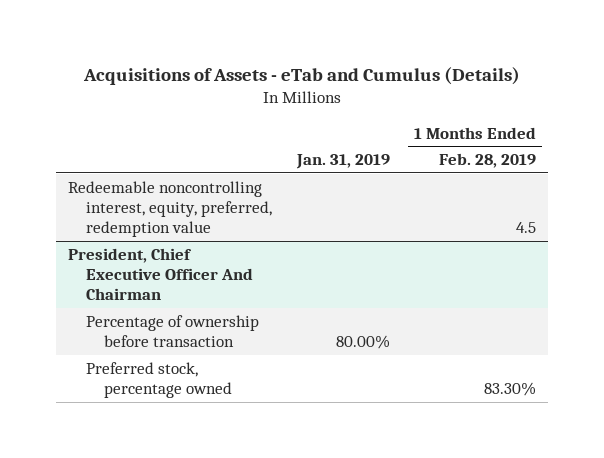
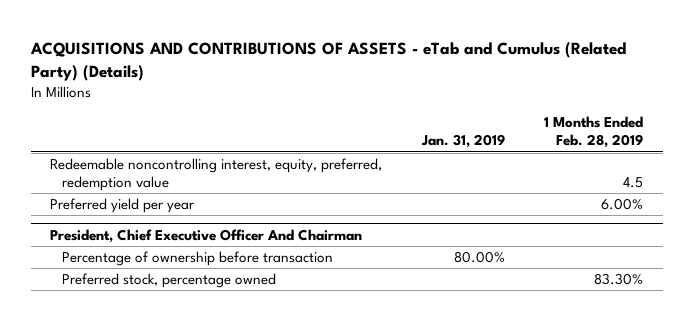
[83,67,521,86] Acquisitions of Assets - eTab and Cumulus (Details) -> [29,41,626,81] ACQUISITIONS AND CONTRIBUTIONS OF ASSETS - eTab and Cumulus (Related Party) (Details)
none -> [50,198,196,214] Preferred yield per year

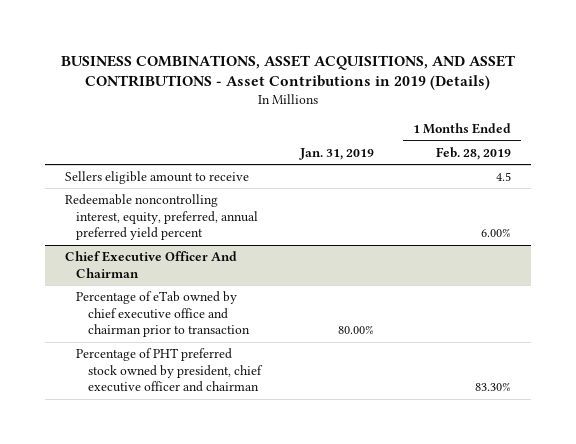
[29,41,626,81] ACQUISITIONS AND CONTRIBUTIONS OF ASSETS - eTab and Cumulus (Related Party) (Details) -> [60,54,515,91] BUSINESS COMBINATIONS, ASSET ACQUISITIONS, AND ASSET CONTRIBUTIONS - Asset Contributions in 2019 (Details)
[50,158,383,192] Redeemable noncontrolling interest, equity, preferred, redemption value -> [64,171,249,185] Sellers eligible amount to receive
[50,198,196,214] Preferred yield per year -> [64,194,259,241] Redeemable noncontrolling interest, equity, preferred, annual preferred yield percent
[50,229,363,244] President, Chief Executive Officer And Chairman -> [64,251,237,278] Chief Executive Officer And Chairman
[62,251,334,267] Percentage of ownership before transaction -> [76,291,250,338] Percentage of eTab owned by chief executive office and chairman prior to transaction
[62,273,277,289] Preferred stock, percentage owned -> [76,348,263,393] Percentage of PHT preferred stock owned by president, chief executive officer and chairman

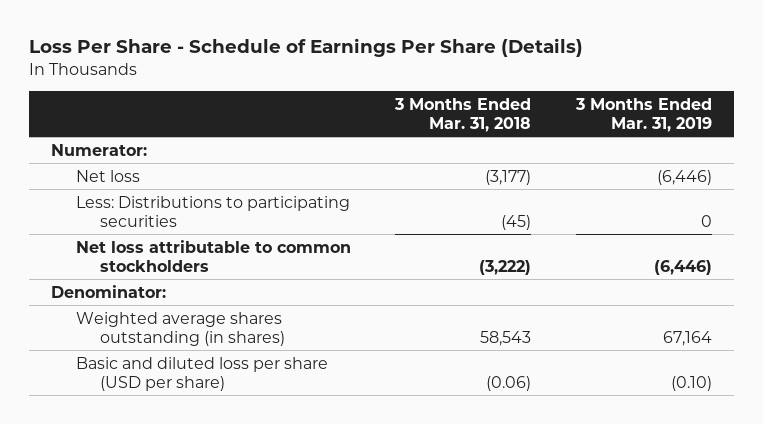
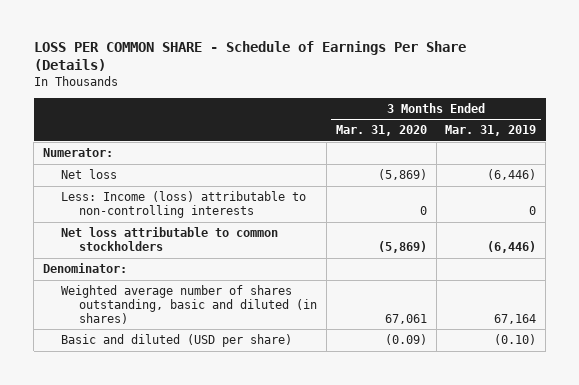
[28,38,583,58] Loss Per Share - Schedule of Earnings Per Share (Details) -> [33,40,466,72] LOSS PER COMMON SHARE - Schedule of Earnings Per Share (Details)
[394,97,532,132] 3 Months Ended Mar. 31, 2018 -> none
none -> [335,125,427,137] Mar. 31, 2020
[75,195,350,227] Less: Distributions to participating securities -> [61,191,307,219] Less: Income (loss) attributable to non-controlling interests
[75,311,286,346] Weighted average shares outstanding (in shares) -> [61,285,318,324] Weighted average number of shares outstanding, basic and diluted (in shares)
[75,356,328,391] Basic and diluted loss per share (USD per share) -> [61,334,293,348] Basic and diluted (USD per share)

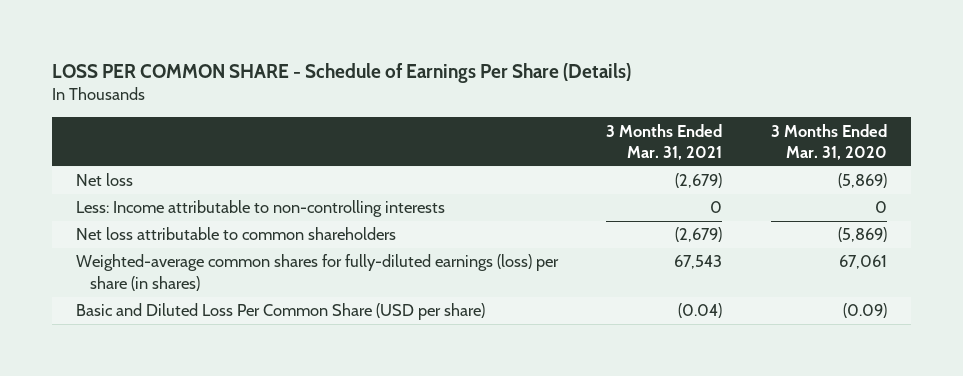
[445,125,537,137] Mar. 31, 2019 -> none
none -> [606,123,723,161] 3 Months Ended Mar. 31, 2021
[43,148,114,158] Numerator: -> none
[43,263,128,274] Denominator: -> none
[61,191,307,219] Less: Income (loss) attributable to non-controlling interests -> [75,200,445,218] Less: Income attributable to non-controlling interests
[61,227,279,252] Net loss attributable to common stockholders -> [75,227,396,241] Net loss attributable to common shareholders
[61,285,318,324] Weighted average number of shares outstanding, basic and diluted (in shares) -> [75,254,559,291] Weighted-average common shares for fully-diluted earnings (loss) per share (in shares)
[61,334,293,348] Basic and diluted (USD per share) -> [75,303,485,321] Basic and Diluted Loss Per Common Share (USD per share)

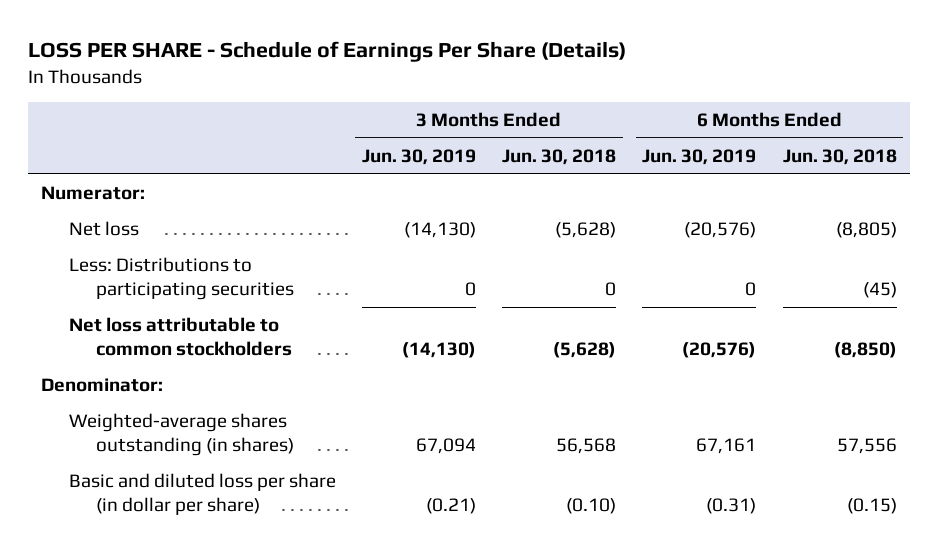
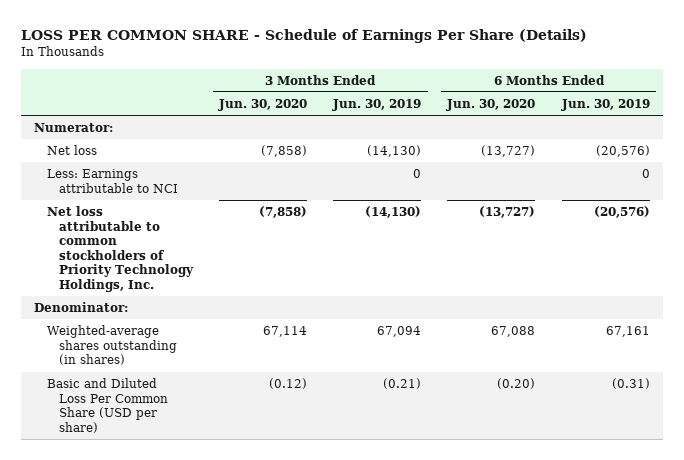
[27,41,626,63] LOSS PER SHARE - Schedule of Earnings Per Share (Details) -> [21,29,588,44] LOSS PER COMMON SHARE - Schedule of Earnings Per Share (Details)
[502,148,617,165] Jun. 30, 2018 -> none
[782,148,897,165] Jun. 30, 2018 -> none
none -> [218,99,308,112] Jun. 30, 2020
none -> [446,99,536,112] Jun. 30, 2020
[68,257,294,300] Less: Distributions to participating securities -> [46,169,179,193] Less: Earnings attributable to NCI
[68,317,292,356] Net loss attributable to common stockholders -> [46,206,195,293] Net loss attributable to common stockholders of Priority Technology Holdings, Inc.
[68,473,336,515] Basic and diluted loss per share (in dollar per share) -> [46,378,169,433] Basic and Diluted Loss Per Common Share (USD per share)

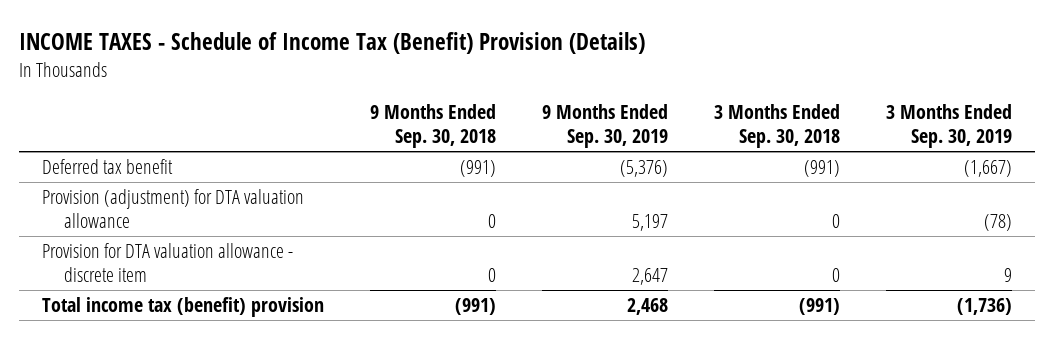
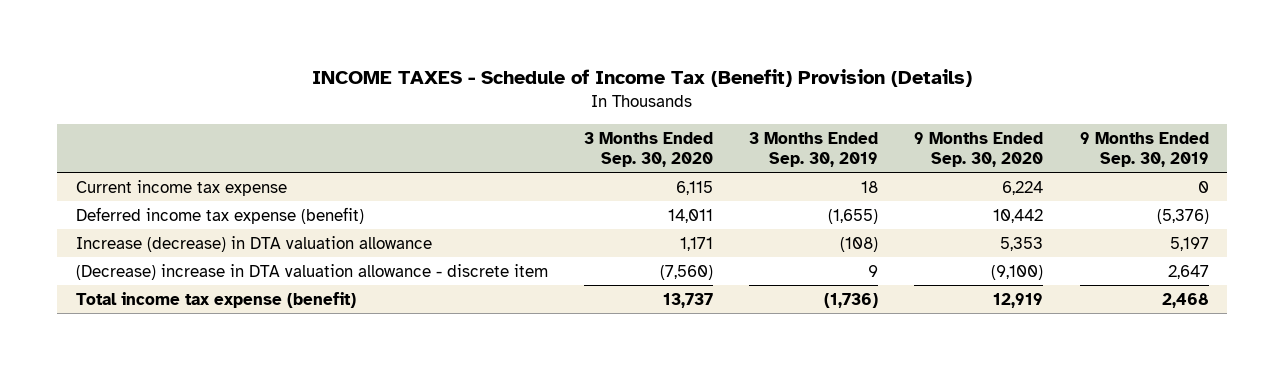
[370,104,497,149] 9 Months Ended Sep. 30, 2018 -> none
[714,104,841,149] 3 Months Ended Sep. 30, 2018 -> none
none -> [583,131,713,167] 3 Months Ended Sep. 30, 2020
none -> [914,131,1044,167] 9 Months Ended Sep. 30, 2020
none -> [75,179,287,196] Current income tax expense
[42,158,174,174] Deferred tax benefit -> [75,206,364,224] Deferred income tax expense (benefit)
[964,159,1013,177] (1,667) -> [828,208,879,224] (1,655)
[42,188,305,229] Provision (adjustment) for DTA valuation allowance -> [75,235,432,252] Increase (decrease) in DTA valuation allowance
[984,214,1013,232] (78) -> [840,236,879,252] (108)
[42,242,294,283] Provision for DTA valuation allowance - discrete item -> [75,263,548,280] (Decrease) increase in DTA valuation allowance - discrete item
[42,296,325,317] Total income tax (benefit) provision -> [75,291,356,308] Total income tax expense (benefit)

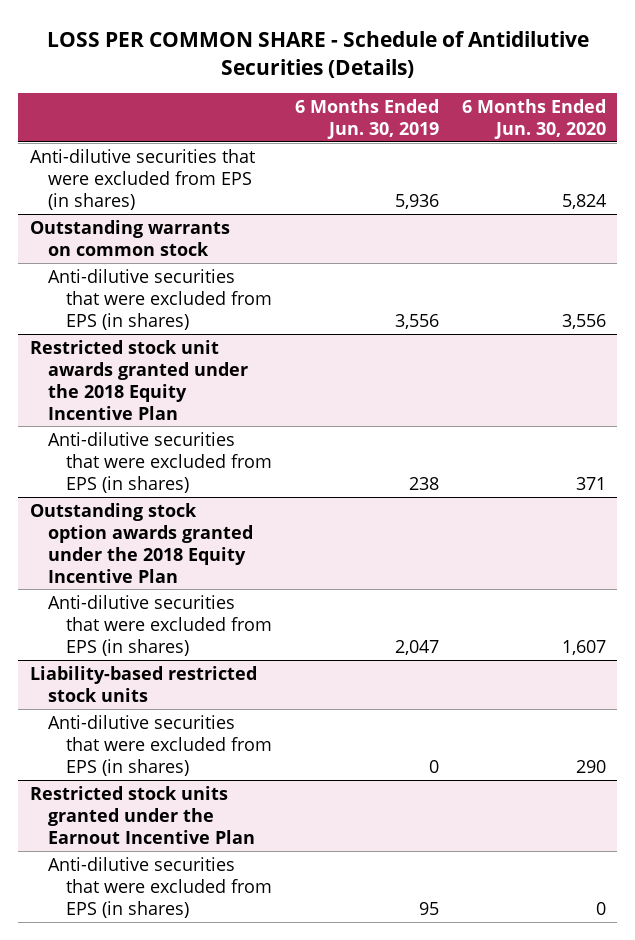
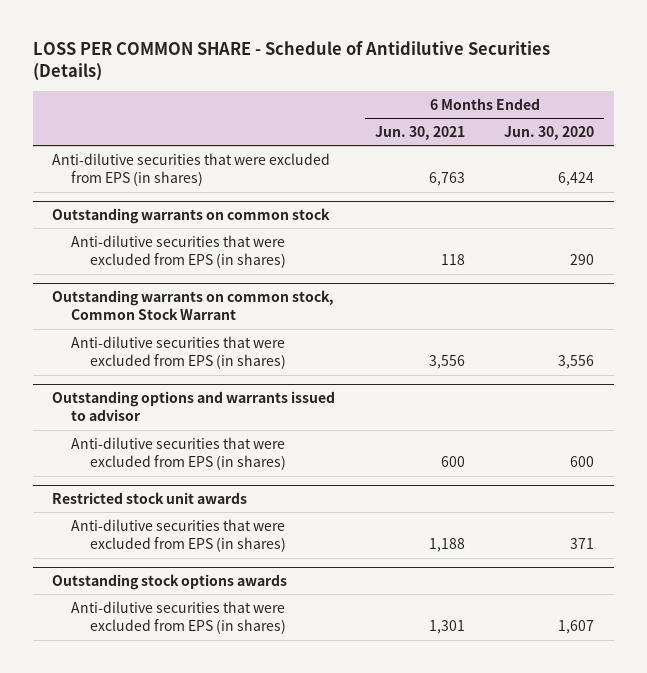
[294,98,439,139] 6 Months Ended Jun. 30, 2019 -> none
none -> [374,125,465,140] Jun. 30, 2021
[561,193,606,209] 5,824 -> [558,172,595,187] 6,424
none -> [71,234,287,269] Anti-dilutive securities that were excluded from EPS (in shares)
none -> [52,289,335,321] Outstanding warrants on common stock, Common Stock Warrant
none -> [52,390,336,422] Outstanding options and warrants issued to advisor
none -> [71,436,287,471] Anti-dilutive securities that were excluded from EPS (in shares)
[29,339,248,420] Restricted stock unit awards granted under the 2018 Equity Incentive Plan -> [52,491,248,504] Restricted stock unit awards
[29,502,253,583] Outstanding stock option awards granted under the 2018 Equity Incentive Plan -> [52,573,288,590] Outstanding stock options awards
[29,665,257,702] Liability-based restricted stock units -> none
[47,714,272,776] Anti-dilutive securities that were excluded from EPS (in shares) -> none
[29,785,255,844] Restricted stock units granted under the Earnout Incentive Plan -> none
[47,856,272,918] Anti-dilutive securities that were excluded from EPS (in shares) -> none

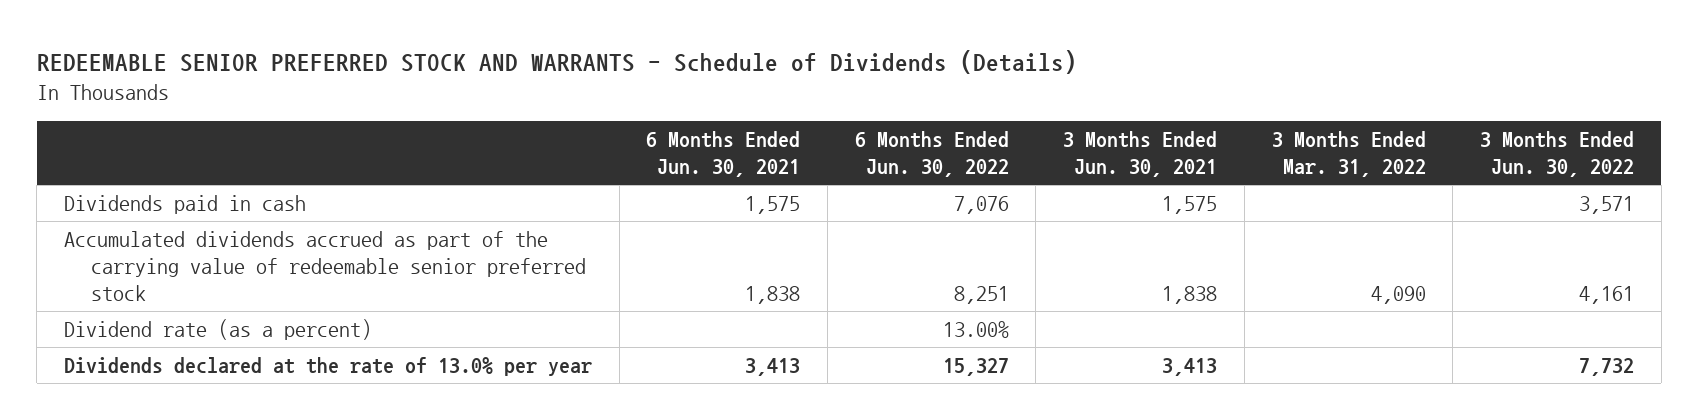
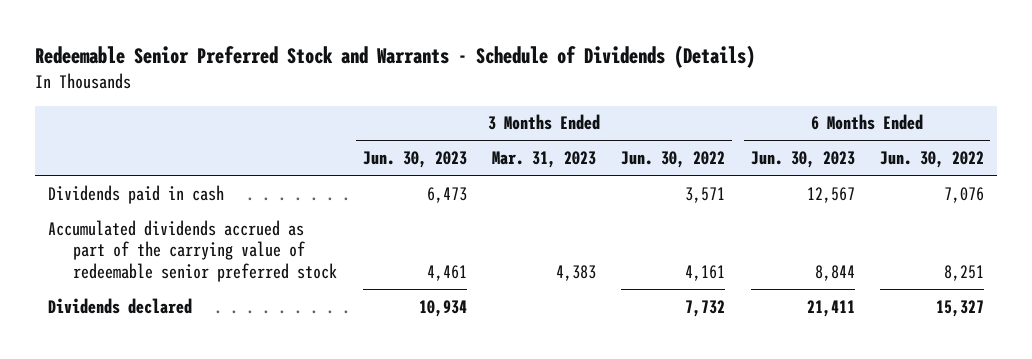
[36,50,1077,75] REDEEMABLE SENIOR PREFERRED STOCK AND WARRANTS - Schedule of Dividends (Details) -> [35,45,756,69] Redeemable Senior Preferred Stock and Warrants - Schedule of Dividends (Details)
[646,130,801,178] 6 Months Ended Jun. 30, 2021 -> none
[1063,130,1218,178] 3 Months Ended Jun. 30, 2021 -> none
[1271,130,1426,178] 3 Months Ended Mar. 31, 2022 -> none
none -> [362,151,467,169] Jun. 30, 2023
none -> [492,151,597,169] Mar. 31, 2023
none -> [750,151,855,169] Jun. 30, 2023
[63,318,372,340] Dividend rate (as a percent) -> none
[63,356,592,376] Dividends declared at the rate of 13.0% per year -> [47,297,192,314] Dividends declared

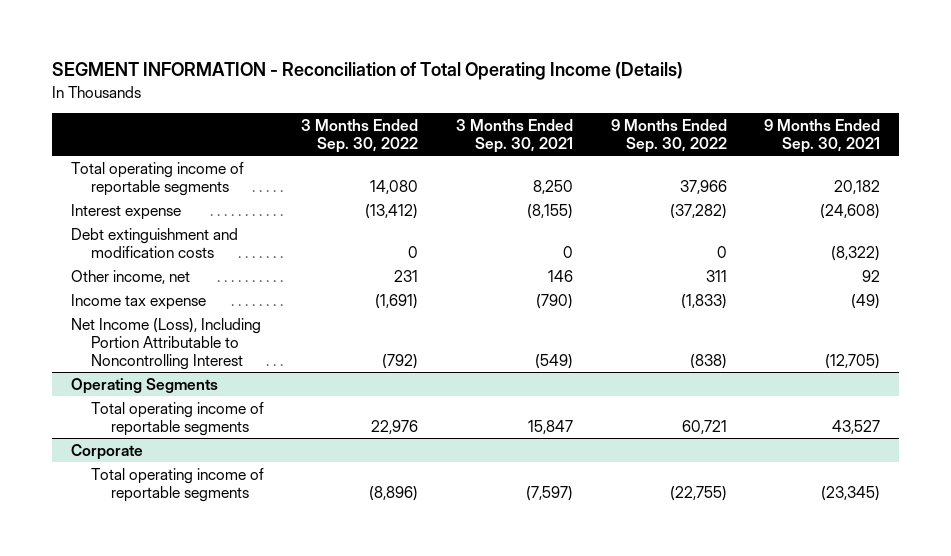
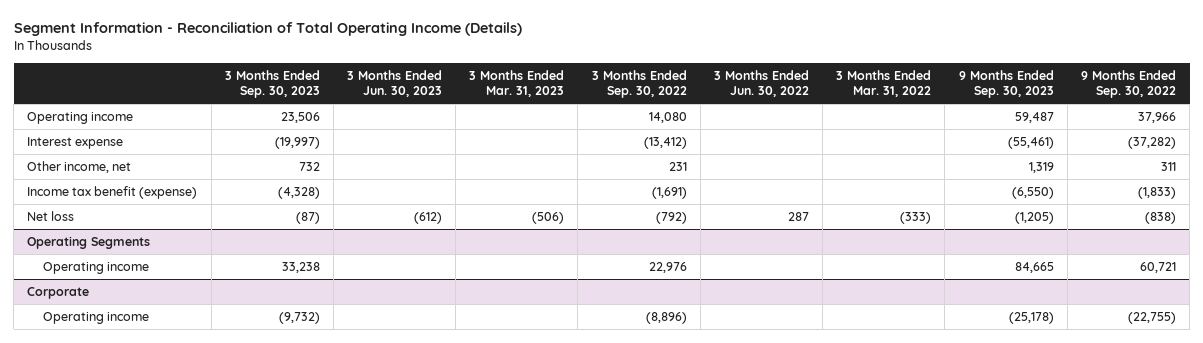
[52,62,684,81] SEGMENT INFORMATION - Reconciliation of Total Operating Income (Details) -> [13,22,522,37] Segment Information - Reconciliation of Total Operating Income (Details)
[456,118,574,153] 3 Months Ended Sep. 30, 2021 -> none
[764,118,881,153] 9 Months Ended Sep. 30, 2021 -> none
none -> [224,69,320,99] 3 Months Ended Sep. 30, 2023
none -> [347,69,443,98] 3 Months Ended Jun. 30, 2023
none -> [469,69,565,98] 3 Months Ended Mar. 31, 2023
none -> [713,69,809,98] 3 Months Ended Jun. 30, 2022
none -> [836,69,932,98] 3 Months Ended Mar. 31, 2022
none -> [958,69,1054,99] 9 Months Ended Sep. 30, 2023
[70,161,244,196] Total operating income of reportable segments -> [27,111,134,124] Operating income
[70,227,238,258] Debt extinguishment and modification costs -> none
[70,293,206,310] Income tax expense -> [27,185,198,199] Income tax benefit (expense)
[70,317,261,370] Net Income (Loss), Including Portion Attributable to Noncontrolling Interest -> [27,210,75,221] Net loss
[90,401,264,436] Total operating income of reportable segments -> [42,261,149,274] Operating income
[90,467,264,502] Total operating income of reportable segments -> [42,311,149,324] Operating income

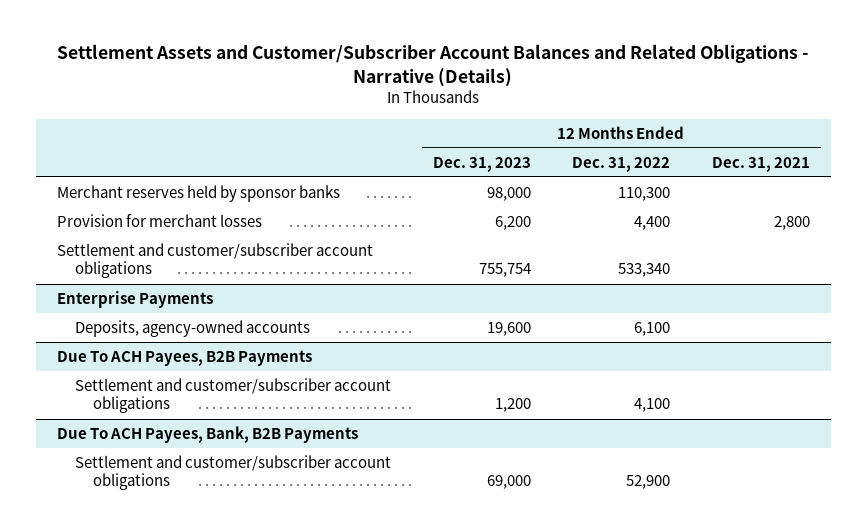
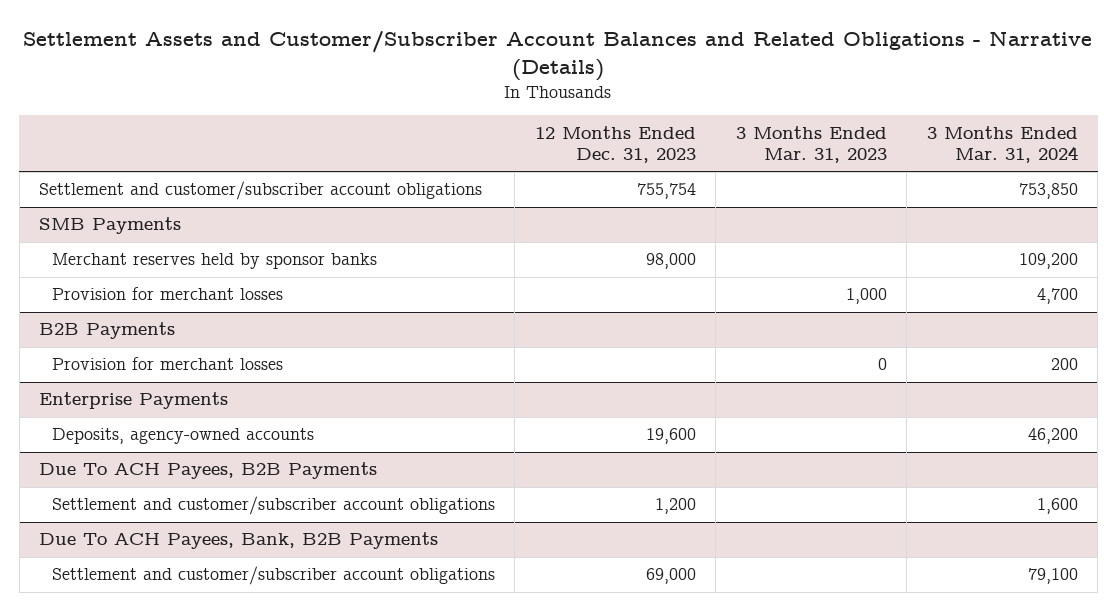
[572,156,671,172] Dec. 31, 2022 -> none
[712,156,811,172] Dec. 31, 2021 -> none
none -> [735,125,887,164] 3 Months Ended Mar. 31, 2023
none -> [926,125,1078,164] 3 Months Ended Mar. 31, 2024
[56,185,340,203] Merchant reserves held by sponsor banks -> none
[56,214,262,228] Provision for merchant losses -> none
none -> [39,217,182,235] SMB Payments
none -> [51,253,377,270] Merchant reserves held by sponsor banks
none -> [51,287,283,301] Provision for merchant losses
none -> [39,322,176,340] B2B Payments
none -> [51,357,283,371] Provision for merchant losses

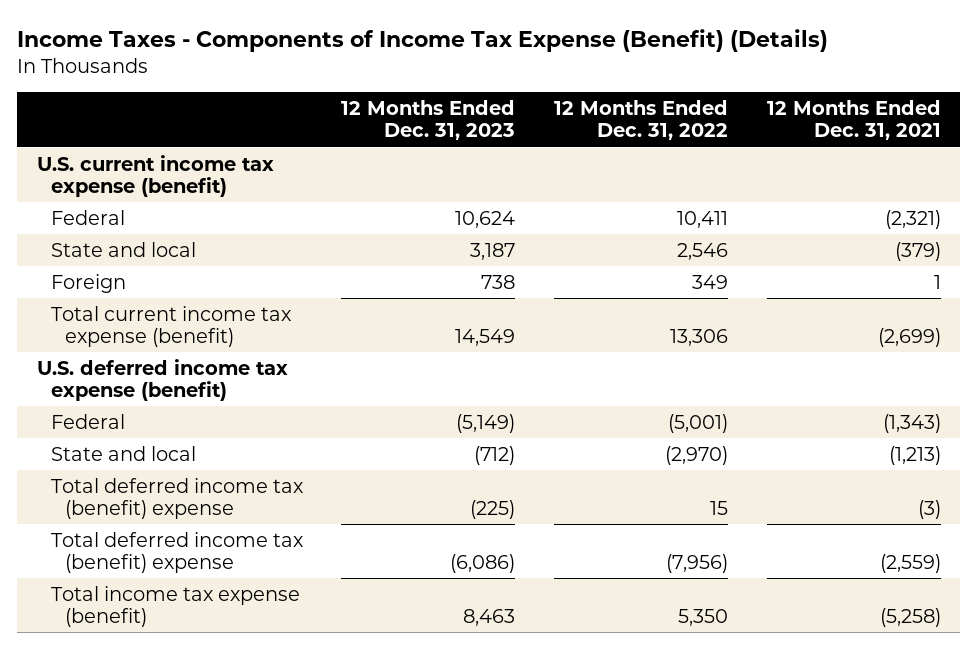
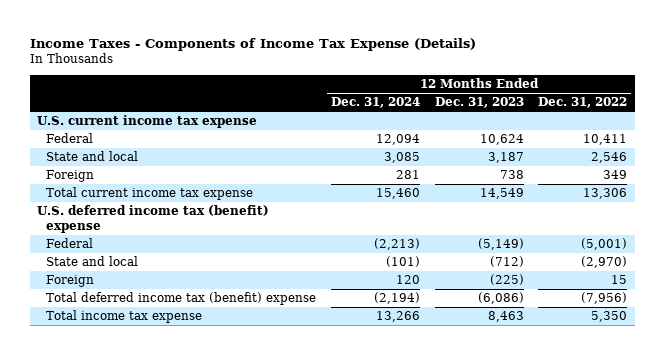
[17,29,829,53] Income Taxes - Components of Income Tax Expense (Benefit) (Details) -> [29,37,476,51] Income Taxes - Components of Income Tax Expense (Details)
[766,100,941,141] 12 Months Ended Dec. 31, 2021 -> none
none -> [330,97,420,109] Dec. 31, 2024
[36,154,274,197] U.S. current income tax expense (benefit) -> [37,115,258,129] U.S. current income tax expense
[50,305,292,347] Total current income tax expense (benefit) -> [46,187,254,201] Total current income tax expense
[36,358,288,401] U.S. deferred income tax expense (benefit) -> [37,205,270,234] U.S. deferred income tax (benefit) expense
[50,477,304,519] Total deferred income tax (benefit) expense -> [46,275,95,288] Foreign
[50,585,300,627] Total income tax expense (benefit) -> [46,310,203,324] Total income tax expense

